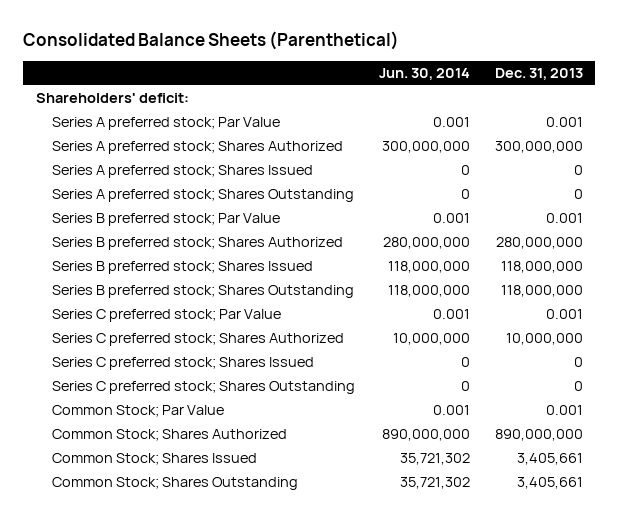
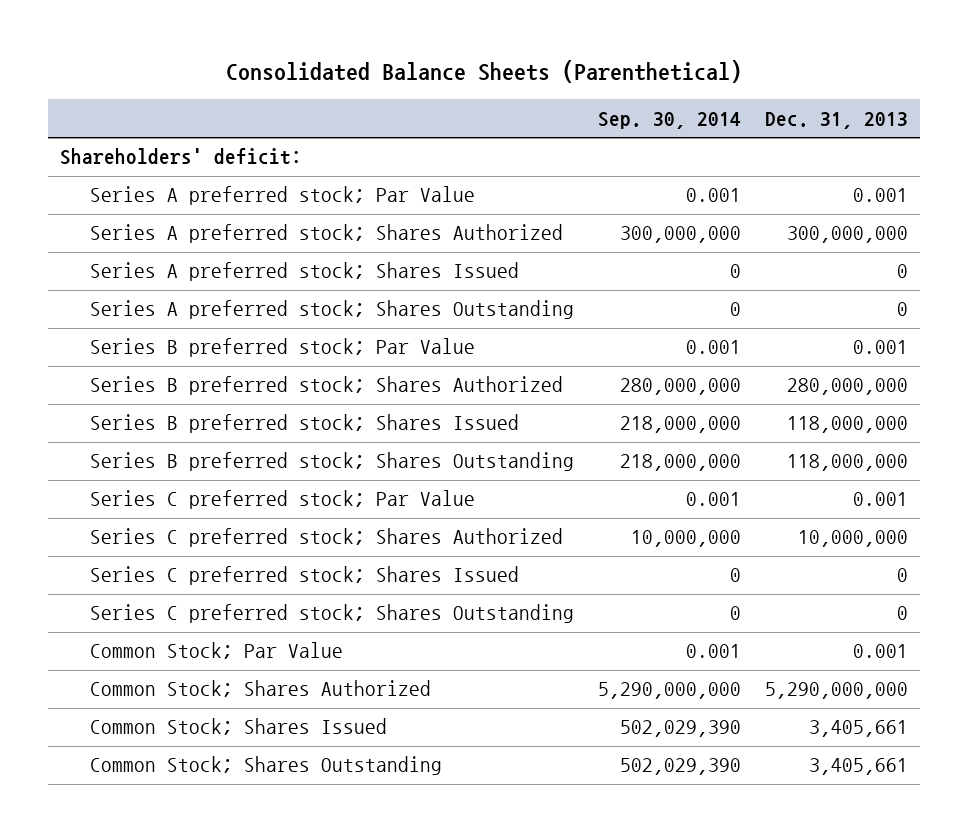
[379,68,471,81] Jun. 30, 2014 -> none
none -> [597,111,741,129] Sep. 30, 2014
[494,429,583,442] 890,000,000 -> [764,682,908,700] 5,290,000,000

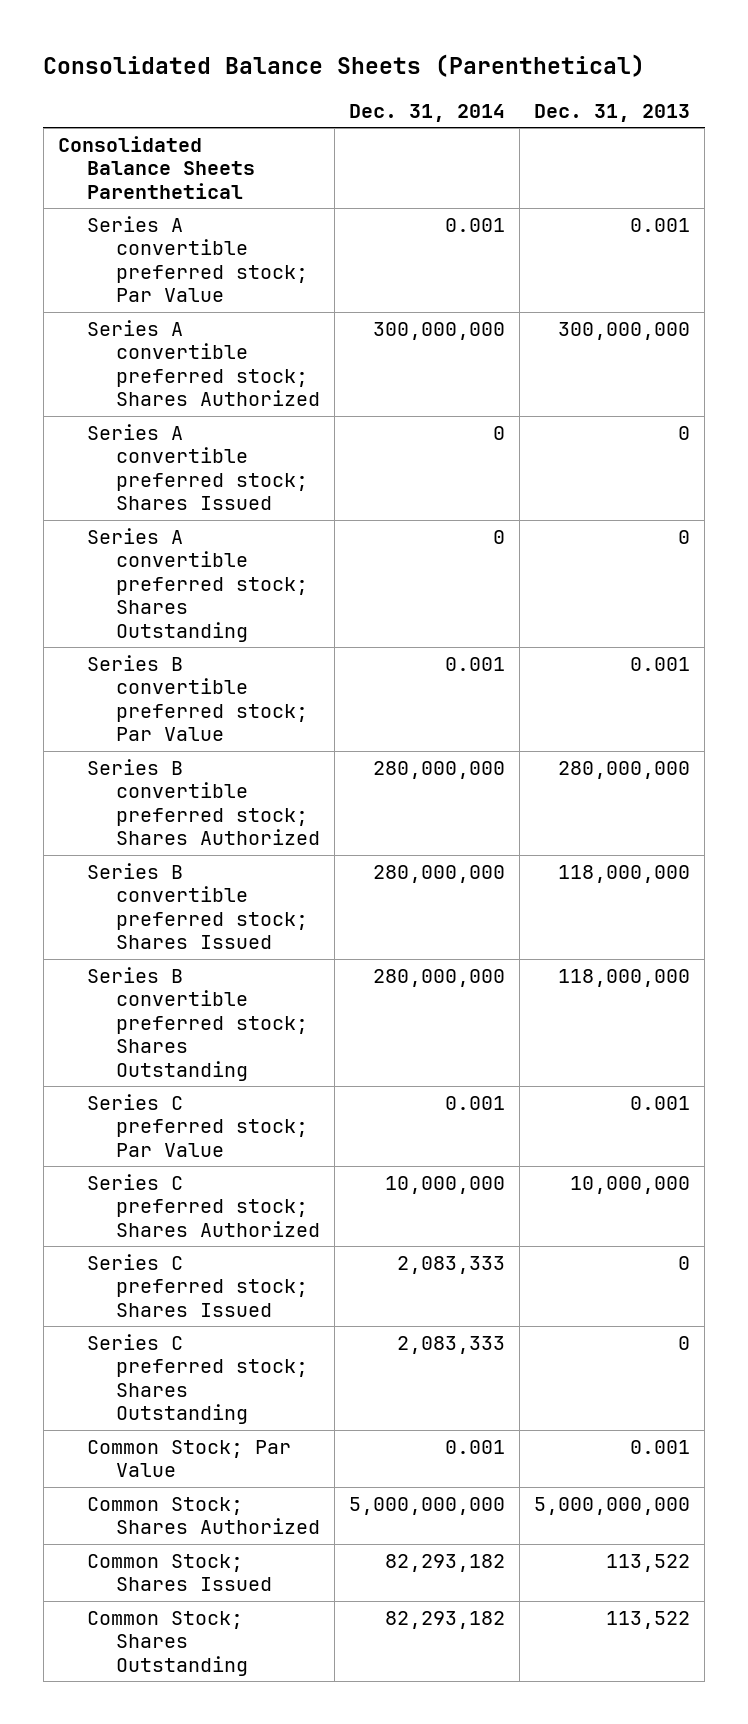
[597,111,741,129] Sep. 30, 2014 -> none
none -> [349,103,506,122] Dec. 31, 2014
[59,148,302,166] Shareholders' deficit: -> none
none -> [57,135,255,199] Consolidated Balance Sheets Parenthetical
[90,186,476,206] Series A preferred stock; Par Value -> [86,215,308,303] Series A convertible preferred stock; Par Value
[90,224,564,244] Series A preferred stock; Shares Authorized -> [86,319,320,407] Series A convertible preferred stock; Shares Authorized
[90,262,520,282] Series A preferred stock; Shares Issued -> [86,423,308,511] Series A convertible preferred stock; Shares Issued
[90,300,575,320] Series A preferred stock; Shares Outstanding -> [86,527,308,642] Series A convertible preferred stock; Shares Outstanding
[90,338,476,358] Series B preferred stock; Par Value -> [86,654,308,742] Series B convertible preferred stock; Par Value
[90,376,564,396] Series B preferred stock; Shares Authorized -> [86,758,320,846] Series B convertible preferred stock; Shares Authorized
[90,414,520,434] Series B preferred stock; Shares Issued -> [86,862,308,950] Series B convertible preferred stock; Shares Issued
[90,452,575,472] Series B preferred stock; Shares Outstanding -> [86,966,308,1081] Series B convertible preferred stock; Shares Outstanding
[764,682,908,700] 5,290,000,000 -> [534,1496,691,1515] 5,000,000,000
[808,720,908,738] 3,405,661 -> [606,1553,691,1572] 113,522
[808,758,908,776] 3,405,661 -> [606,1610,691,1629] 113,522

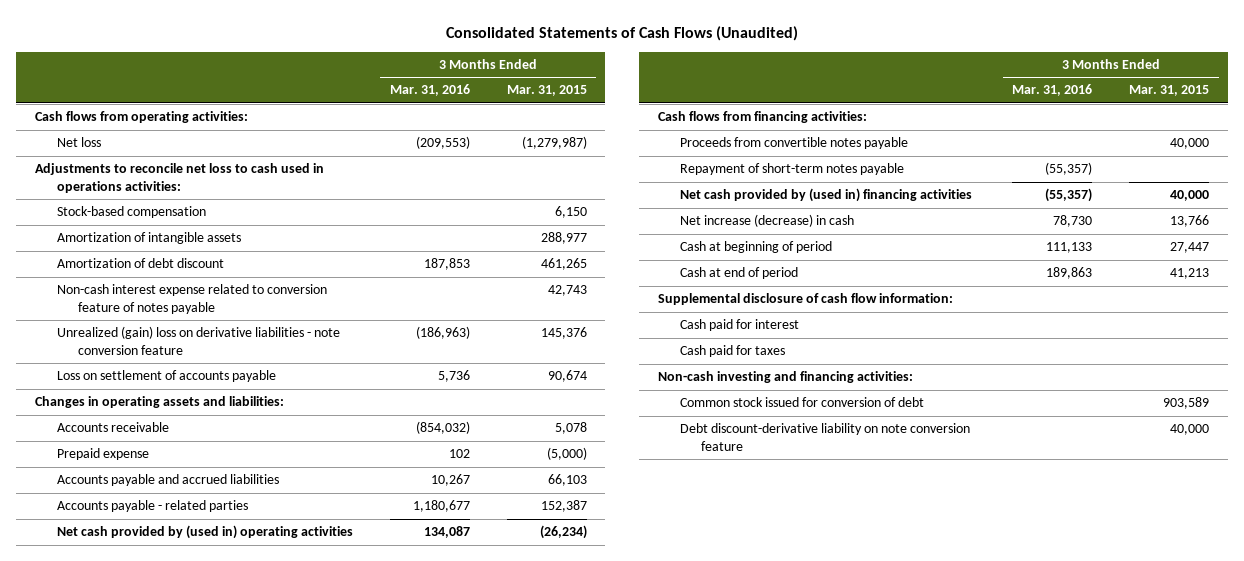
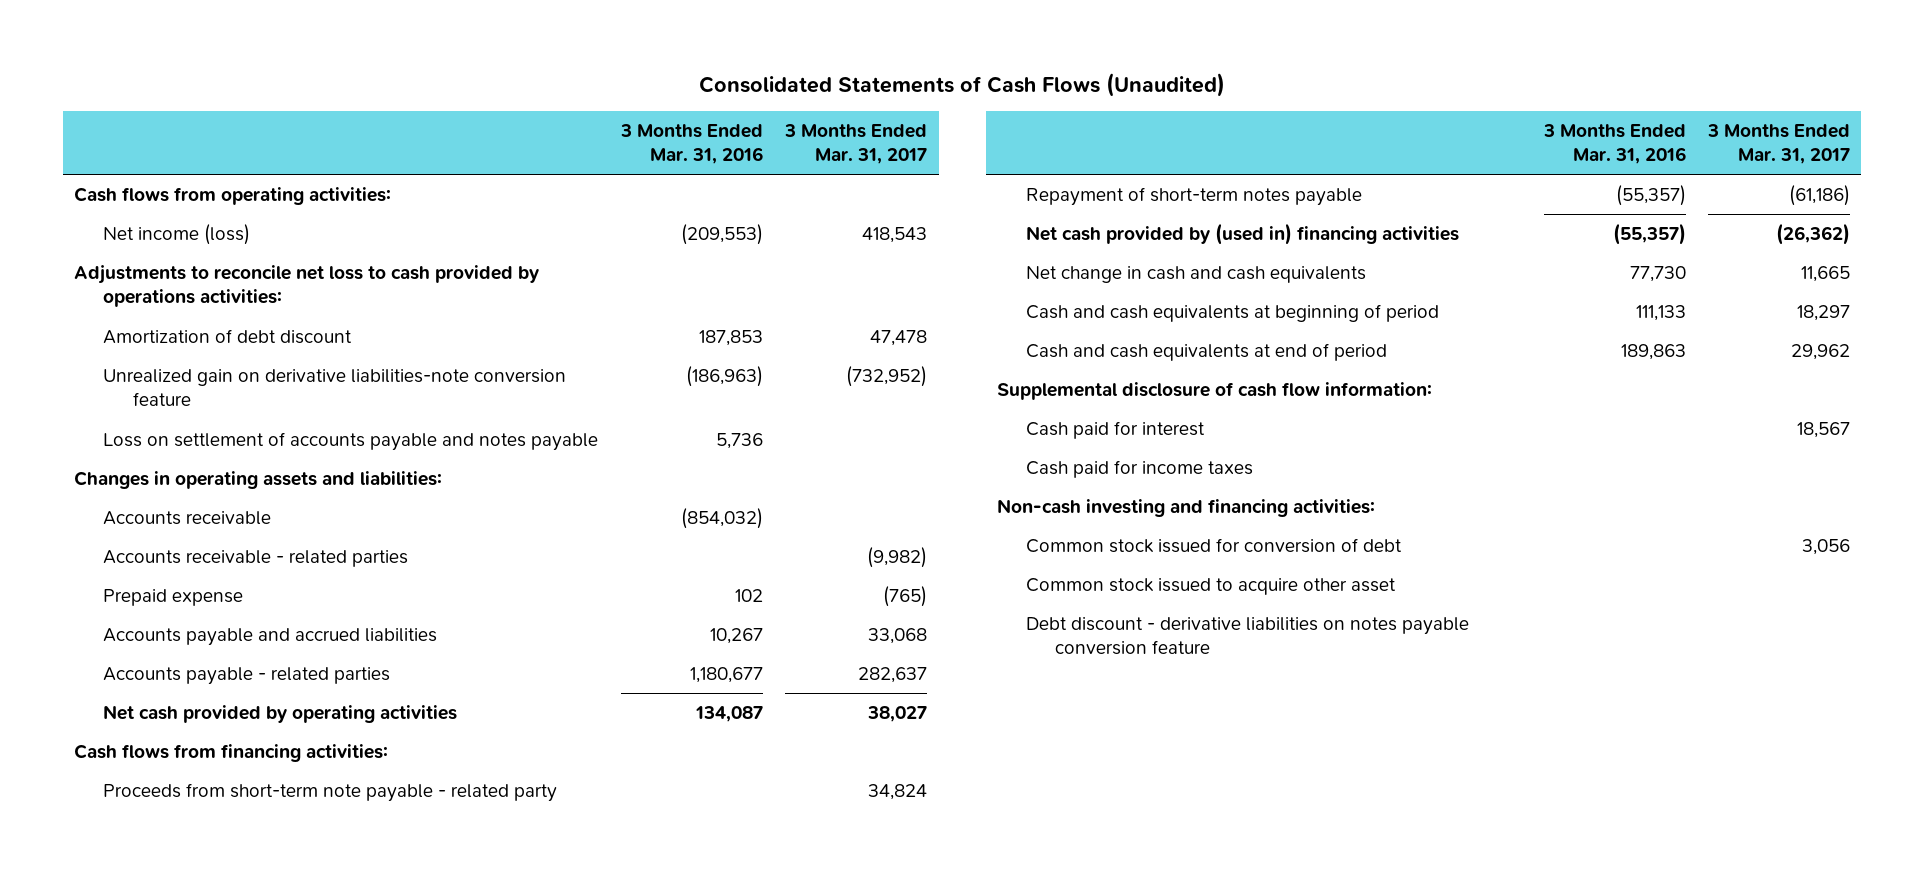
[506,85,587,97] Mar. 31, 2015 -> none
none -> [784,123,928,165] 3 Months Ended Mar. 31, 2017
[56,206,206,219] Stock-based compensation -> none
[56,232,241,245] Amortization of intangible assets -> none
[56,137,101,148] Net loss -> [103,224,251,246] Net income (loss)
[34,163,324,194] Adjustments to reconcile net loss to cash used in operations activities: -> [73,265,539,308] Adjustments to reconcile net loss to cash provided by operations activities:
[56,284,327,315] Non-cash interest expense related to conversion feature of notes payable -> none
[56,326,340,356] Unrealized (gain) loss on derivative liabilities - note conversion feature -> [103,369,567,407] Unrealized gain on derivative liabilities-note conversion feature
[56,370,276,383] Loss on settlement of accounts payable -> [103,432,599,452] Loss on settlement of accounts payable and notes payable
none -> [103,550,409,568] Accounts receivable - related parties
[56,525,353,540] Net cash provided by (used in) operating activities -> [103,705,458,724] Net cash provided by operating activities
[679,137,908,150] Proceeds from convertible notes payable -> none
none -> [103,783,558,803] Proceeds from short-term note payable - related party
[679,214,854,228] Net increase (decrease) in cash -> [1026,266,1367,284] Net change in cash and cash equivalents
[1053,215,1093,228] 78,730 -> [1629,266,1686,283] 77,730
[679,241,832,254] Cash at beginning of period -> [1026,304,1440,323] Cash and cash equivalents at beginning of period
[679,267,798,280] Cash at end of period -> [1026,343,1388,362] Cash and cash equivalents at end of period
[679,345,785,358] Cash paid for taxes -> [1026,460,1254,479] Cash paid for income taxes
none -> [1026,578,1397,596] Common stock issued to acquire other asset
[679,423,970,452] Debt discount-derivative liability on note conversion feature -> [1026,617,1470,656] Debt discount - derivative liabilities on notes payable conversion feature

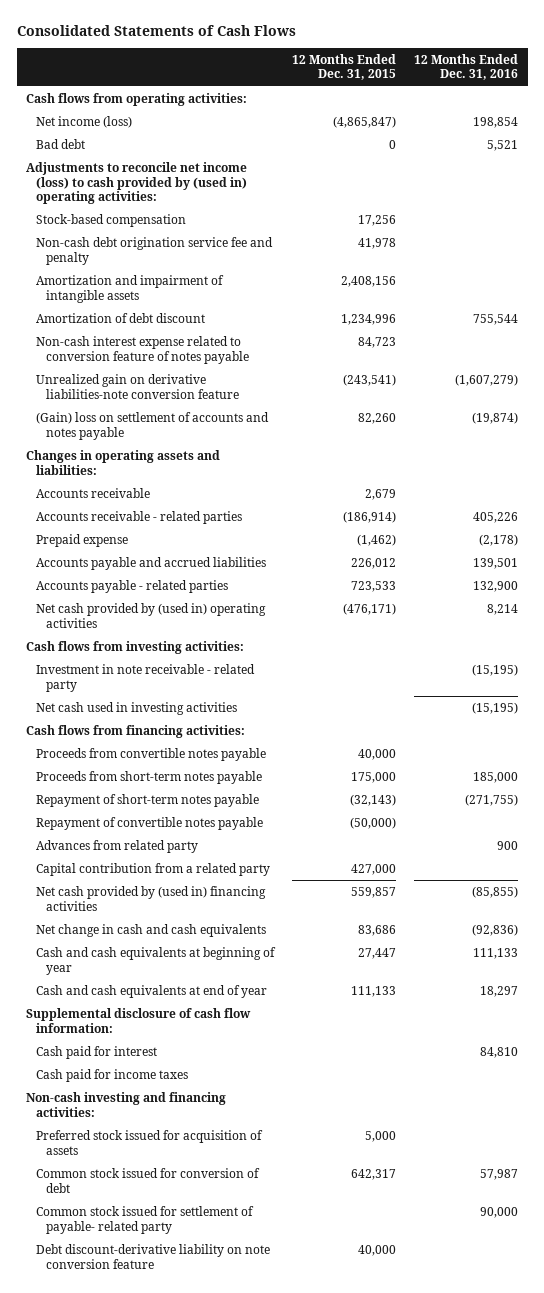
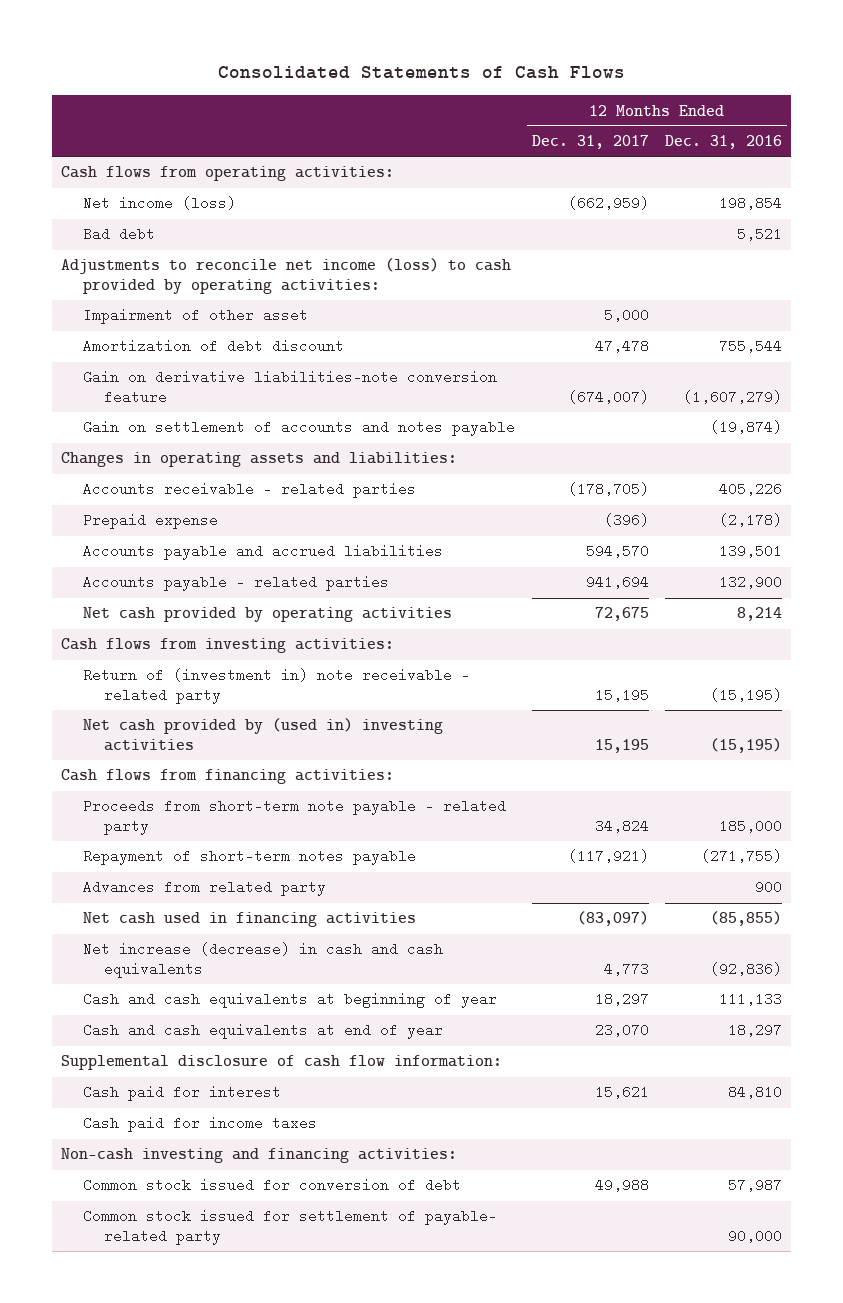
[292,53,397,81] 12 Months Ended Dec. 31, 2015 -> none
none -> [531,135,649,150] Dec. 31, 2017
[35,214,186,228] Stock-based compensation -> none
[35,237,273,265] Non-cash debt origination service fee and penalty -> none
[35,275,224,303] Amortization and impairment of intangible assets -> none
[25,162,247,205] Adjustments to reconcile net income (loss) to cash provided by (used in) operating activities: -> [60,258,511,294] Adjustments to reconcile net income (loss) to cash provided by operating activities:
none -> [82,308,308,325] Impairment of other asset
[35,336,250,364] Non-cash interest expense related to conversion feature of notes payable -> none
[35,374,240,399] Unrealized gain on derivative liabilities-note conversion feature -> [82,370,497,404] Gain on derivative liabilities-note conversion feature
[35,412,269,440] (Gain) loss on settlement of accounts and notes payable -> [82,420,515,437] Gain on settlement of accounts and notes payable
[35,488,150,499] Accounts receivable -> none
[35,603,266,628] Net cash provided by (used in) operating activities -> [82,607,452,623] Net cash provided by operating activities
[35,664,255,692] Investment in note receivable - related party -> [82,668,470,704] Return of (investment in) note receivable - related party
[35,702,237,716] Net cash used in investing activities -> [82,718,443,751] Net cash provided by (used in) investing activities
[35,748,266,762] Proceeds from convertible notes payable -> none
[35,771,262,785] Proceeds from short-term notes payable -> [82,799,506,835] Proceeds from short-term note payable - related party
[35,817,263,831] Repayment of convertible notes payable -> none
[35,863,270,877] Capital contribution from a related party -> none
[35,886,266,911] Net cash provided by (used in) financing activities -> [82,912,416,928] Net cash used in financing activities
[35,924,266,938] Net change in cash and cash equivalents -> [82,942,443,978] Net increase (decrease) in cash and cash equivalents
[35,1130,263,1155] Preferred stock issued for acquisition of assets -> none
[35,1244,270,1269] Debt discount-derivative liability on note conversion feature -> none

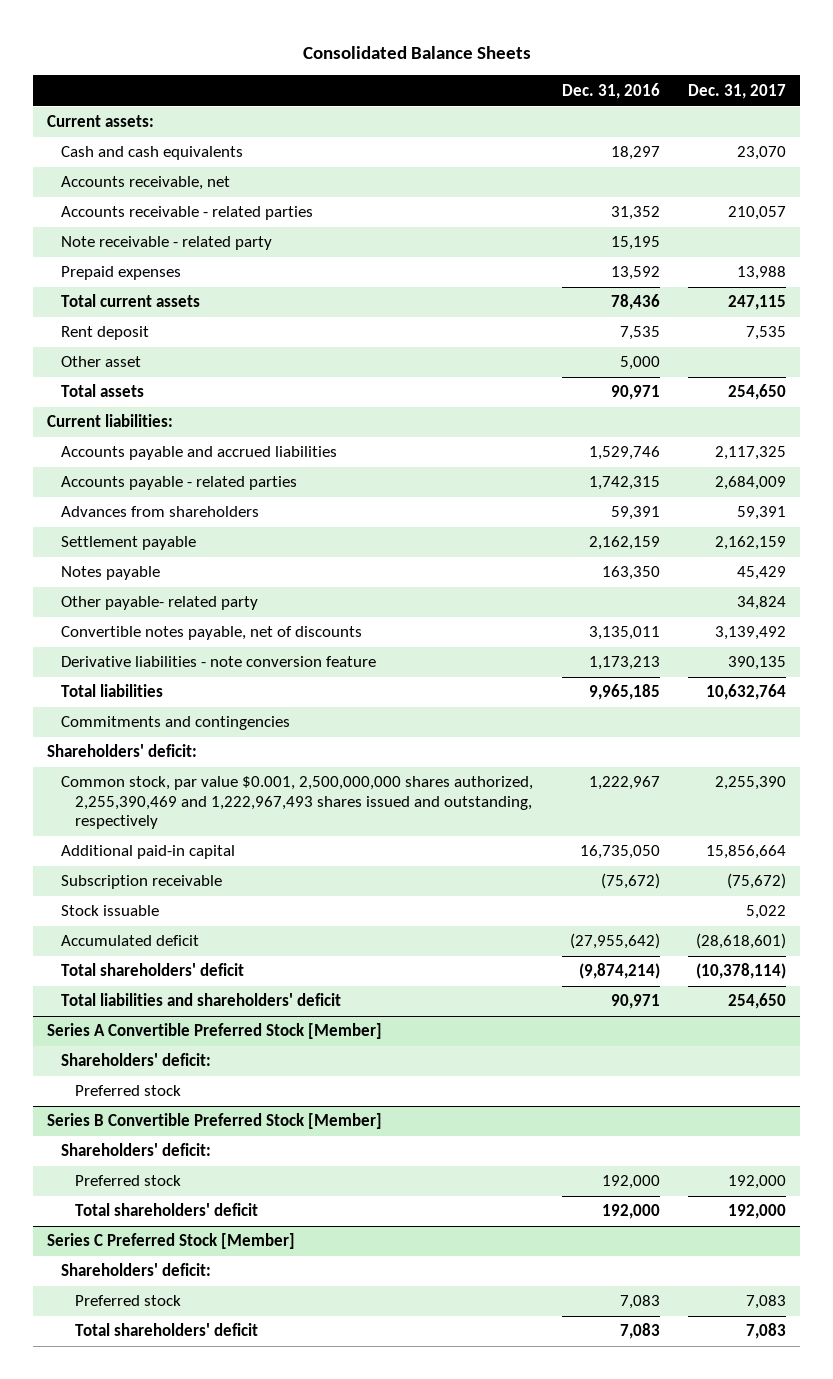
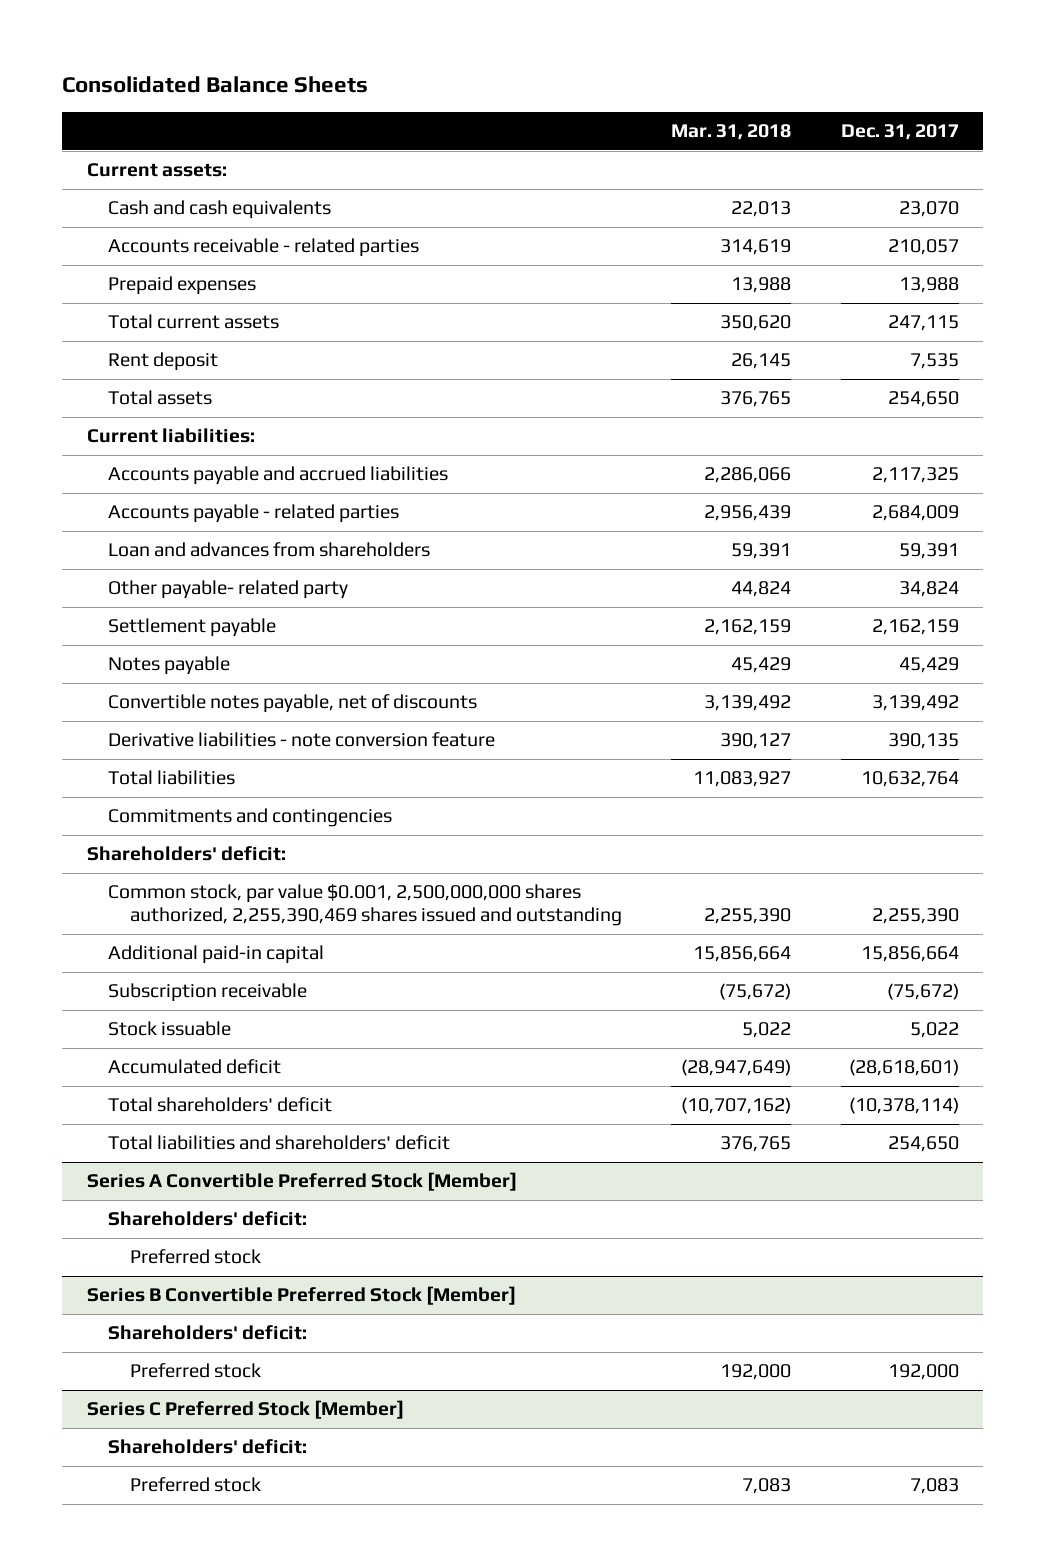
[561,82,660,99] Dec. 31, 2016 -> none
none -> [671,124,792,141] Mar. 31, 2018
[61,176,231,191] Accounts receivable, net -> none
[61,236,273,251] Note receivable - related party -> none
[61,356,142,368] Other asset -> none
[61,506,260,518] Advances from shareholders -> [108,542,431,558] Loan and advances from shareholders
[61,596,259,611] Other payable- related party -> [108,580,349,600] Other payable- related party
[61,776,534,829] Common stock, par value $0.001, 2,500,000,000 shares authorized, 2,255,390,469 and 1,222,967,493 shares issued and outstanding, respectively -> [108,884,622,927] Common stock, par value $0.001, 2,500,000,000 shares authorized, 2,255,390,469 shares issued and outstanding
[75,1203,259,1217] Total shareholders' deficit -> none
[75,1323,259,1337] Total shareholders' deficit -> none

